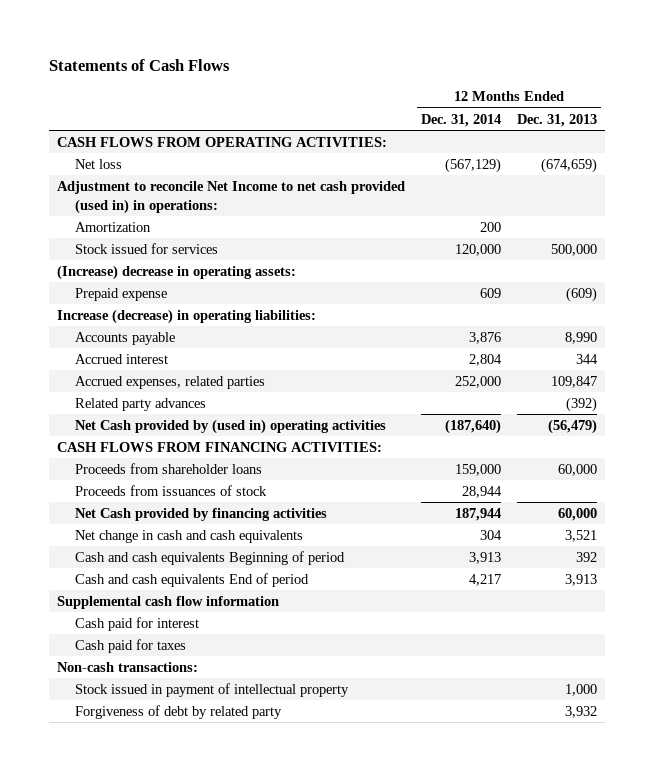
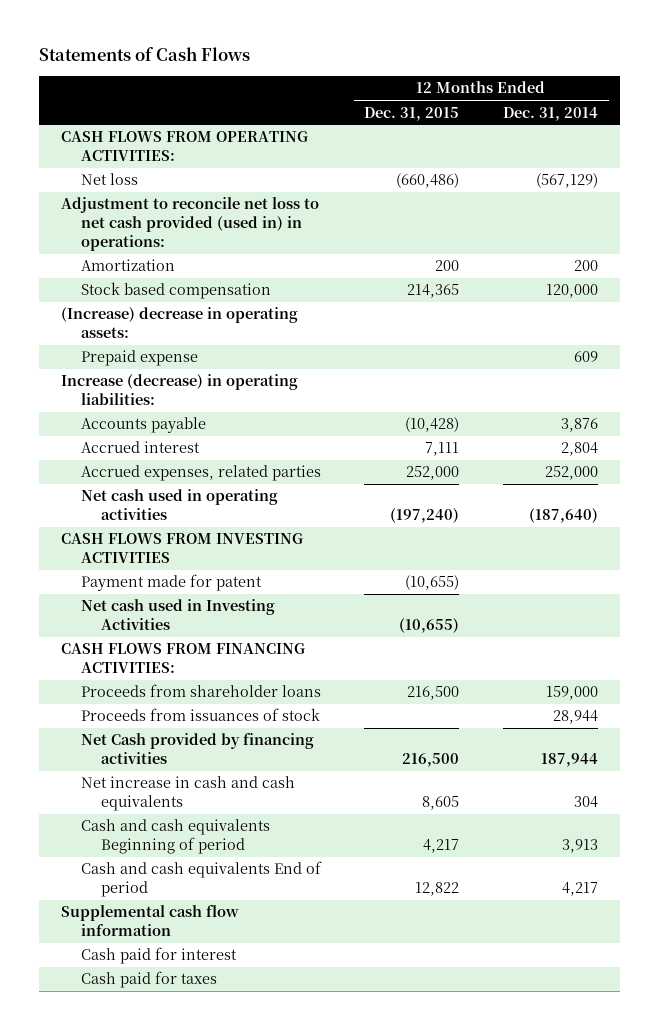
[516,113,597,127] Dec. 31, 2013 -> none
none -> [364,106,460,121] Dec. 31, 2015
[56,180,405,214] Adjustment to reconcile Net Income to net cash provided (used in) in operations: -> [60,197,319,251] Adjustment to reconcile net loss to net cash provided (used in) in operations:
[74,242,218,254] Stock issued for services -> none
none -> [80,282,271,300] Stock based compensation
[74,397,206,411] Related party advances -> none
[74,418,386,434] Net Cash provided by (used in) operating activities -> [80,489,278,521] Net cash used in operating activities
none -> [60,533,303,564] CASH FLOWS FROM INVESTING ACTIVITIES
none -> [80,574,262,592] Payment made for patent
none -> [80,599,275,631] Net cash used in Investing Activities
[74,529,303,543] Net change in cash and cash equivalents -> [80,776,295,812] Net increase in cash and cash equivalents
[56,661,198,672] Non-cash transactions: -> none
[74,682,349,697] Stock issued in payment of intellectual property -> none
[74,704,282,719] Forgiveness of debt by related party -> none

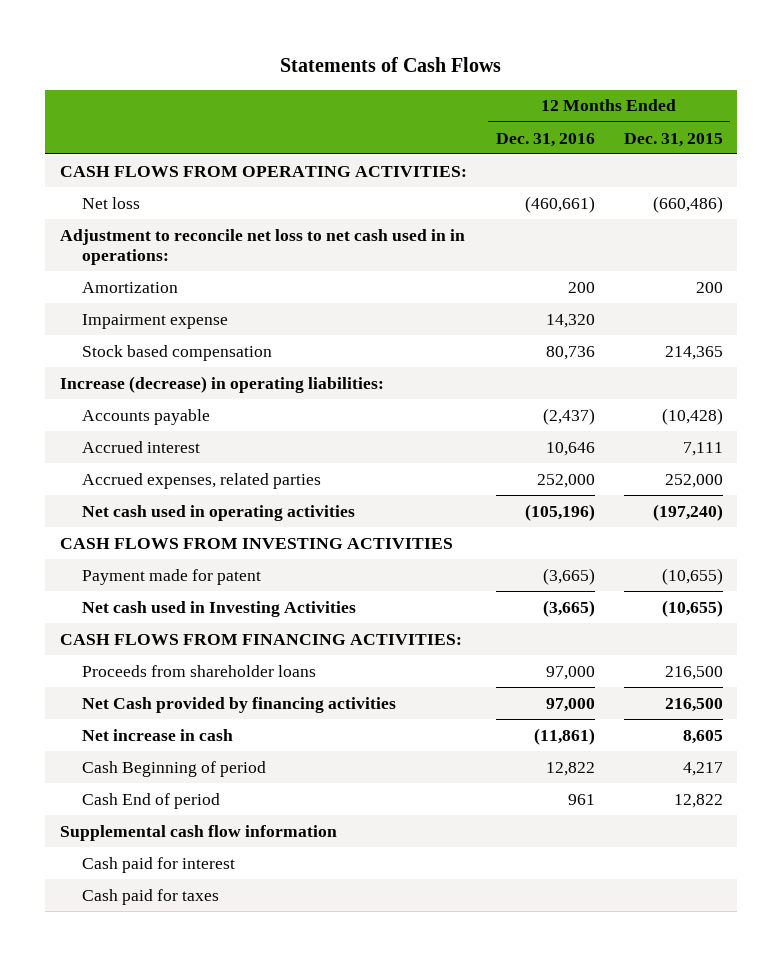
[502,106,598,121] Dec. 31, 2014 -> none
none -> [495,132,595,147] Dec. 31, 2016
[60,197,319,251] Adjustment to reconcile net loss to net cash provided (used in) in operations: -> [59,228,465,265] Adjustment to reconcile net loss to net cash used in in operations:
none -> [81,313,228,329] Impairment expense
[60,307,298,339] (Increase) decrease in operating assets: -> none
[80,350,198,367] Prepaid expense -> none
[80,708,320,722] Proceeds from issuances of stock -> none
[80,776,295,812] Net increase in cash and cash equivalents -> [81,728,233,741] Net increase in cash
[80,819,270,855] Cash and cash equivalents Beginning of period -> [81,760,266,777] Cash Beginning of period
[80,861,322,898] Cash and cash equivalents End of period -> [81,792,220,809] Cash End of period

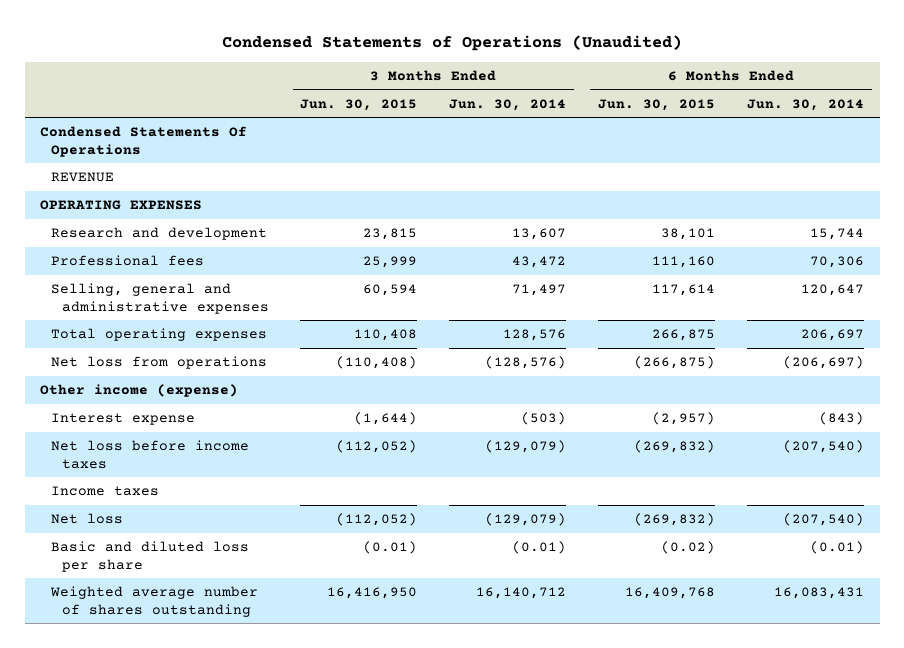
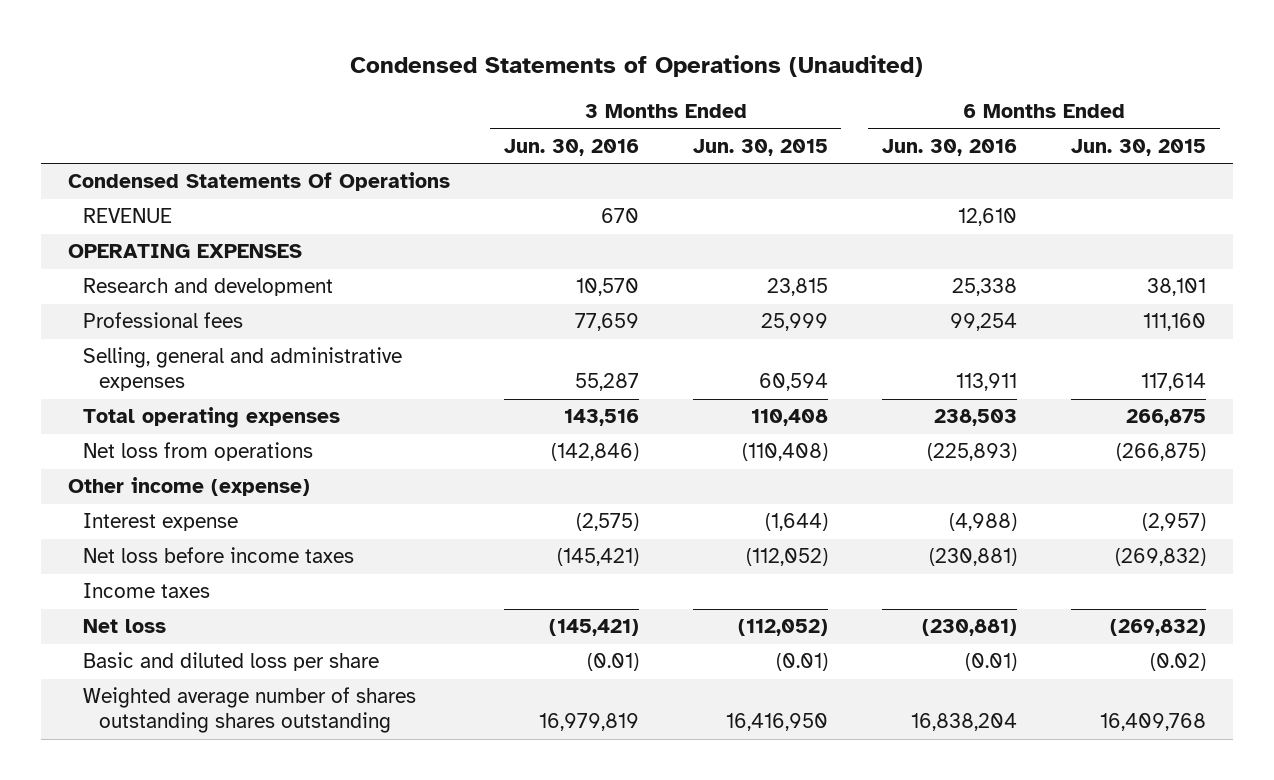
[449,98,567,111] Jun. 30, 2014 -> none
[746,98,864,111] Jun. 30, 2014 -> none
none -> [503,138,639,156] Jun. 30, 2016
none -> [882,138,1018,156] Jun. 30, 2016
[50,586,259,617] Weighted average number of shares outstanding -> [83,687,417,734] Weighted average number of shares outstanding shares outstanding

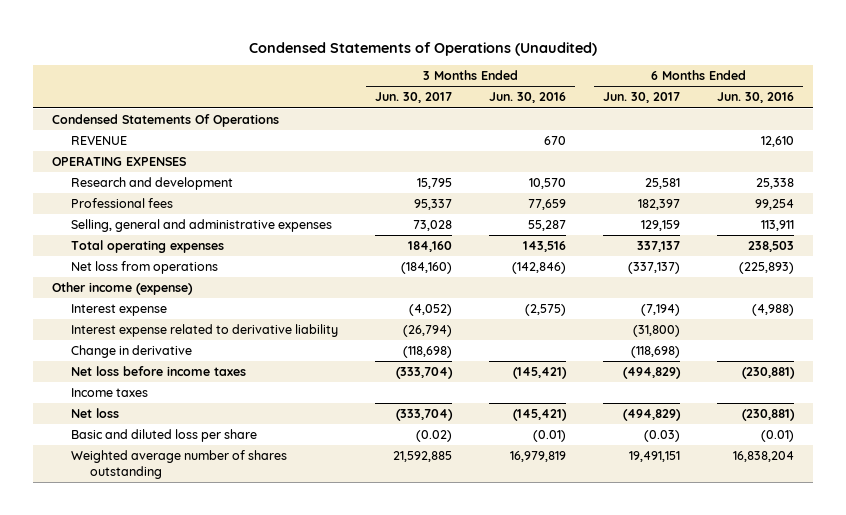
[692,138,828,156] Jun. 30, 2015 -> none
[1071,138,1207,156] Jun. 30, 2015 -> none
none -> [375,92,453,104] Jun. 30, 2017
none -> [603,92,681,104] Jun. 30, 2017
none -> [71,324,339,338] Interest expense related to derivative liability
none -> [71,345,193,359] Change in derivative
[83,687,417,734] Weighted average number of shares outstanding shares outstanding -> [71,450,288,479] Weighted average number of shares outstanding

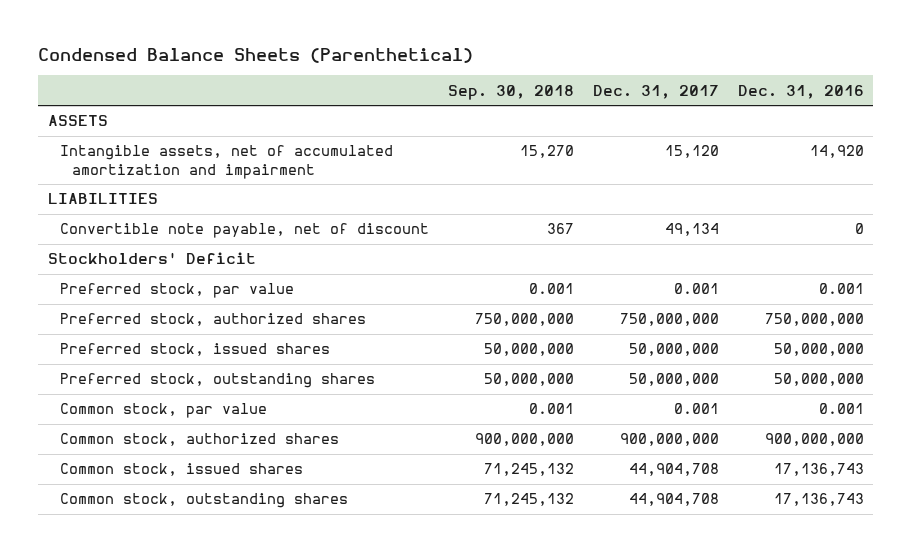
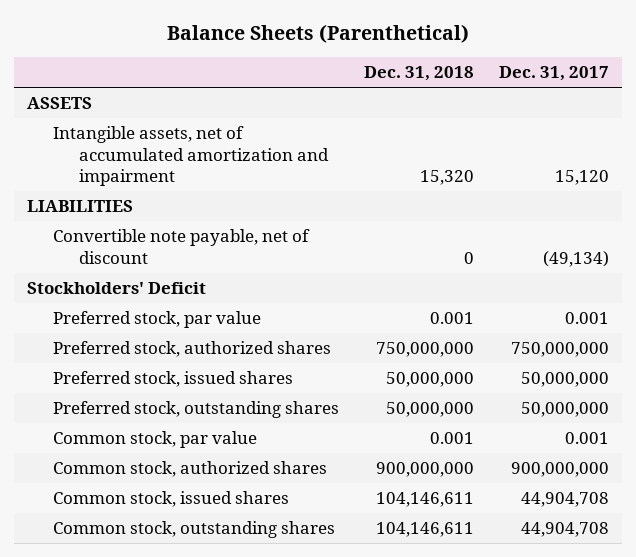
[38,47,474,63] Condensed Balance Sheets (Parenthetical) -> [166,24,469,44] Balance Sheets (Parenthetical)
[447,84,574,100] Sep. 30, 2018 -> none
[737,84,864,99] Dec. 31, 2016 -> none
none -> [363,66,474,82] Dec. 31, 2018
[664,223,719,237] 49,134 -> [543,250,610,267] (49,134)

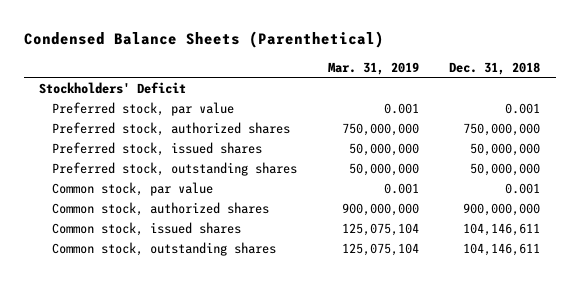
[166,24,469,44] Balance Sheets (Parenthetical) -> [23,31,384,49] Condensed Balance Sheets (Parenthetical)
[499,66,610,82] Dec. 31, 2017 -> none
none -> [327,62,419,76] Mar. 31, 2019
[26,97,92,110] ASSETS -> none
[52,126,329,186] Intangible assets, net of accumulated amortization and impairment -> none
[26,200,133,213] LIABILITIES -> none
[52,229,310,264] Convertible note payable, net of discount -> none

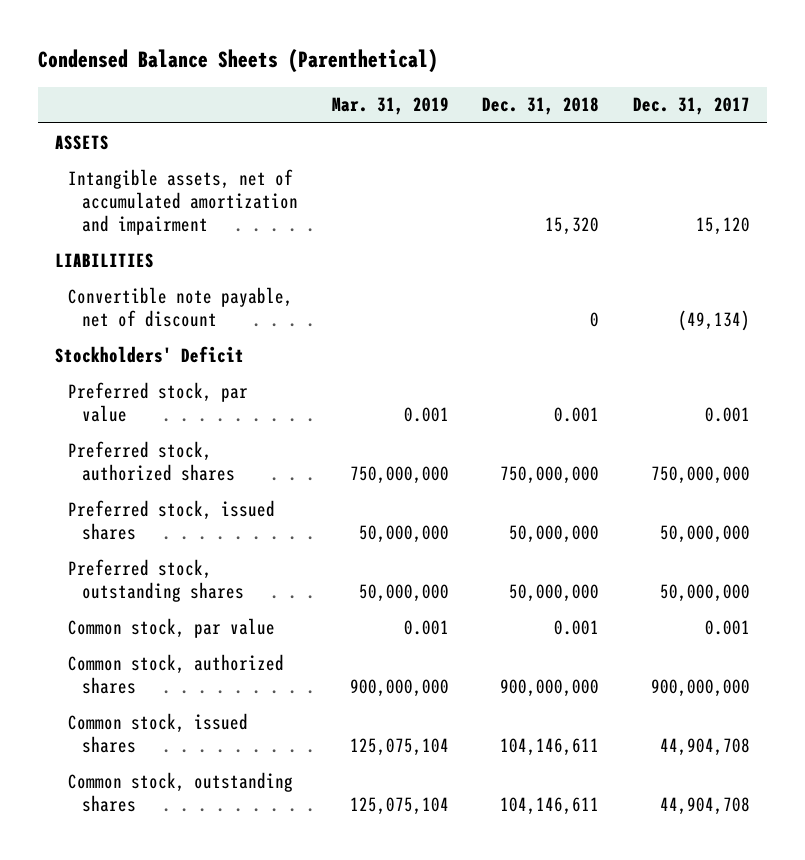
none -> [633,97,751,116] Dec. 31, 2017
none -> [54,134,109,150] ASSETS
none -> [68,168,298,235] Intangible assets, net of accumulated amortization and impairment
none -> [54,252,154,268] LIABILITIES
none -> [68,286,294,327] Convertible note payable, net of discount

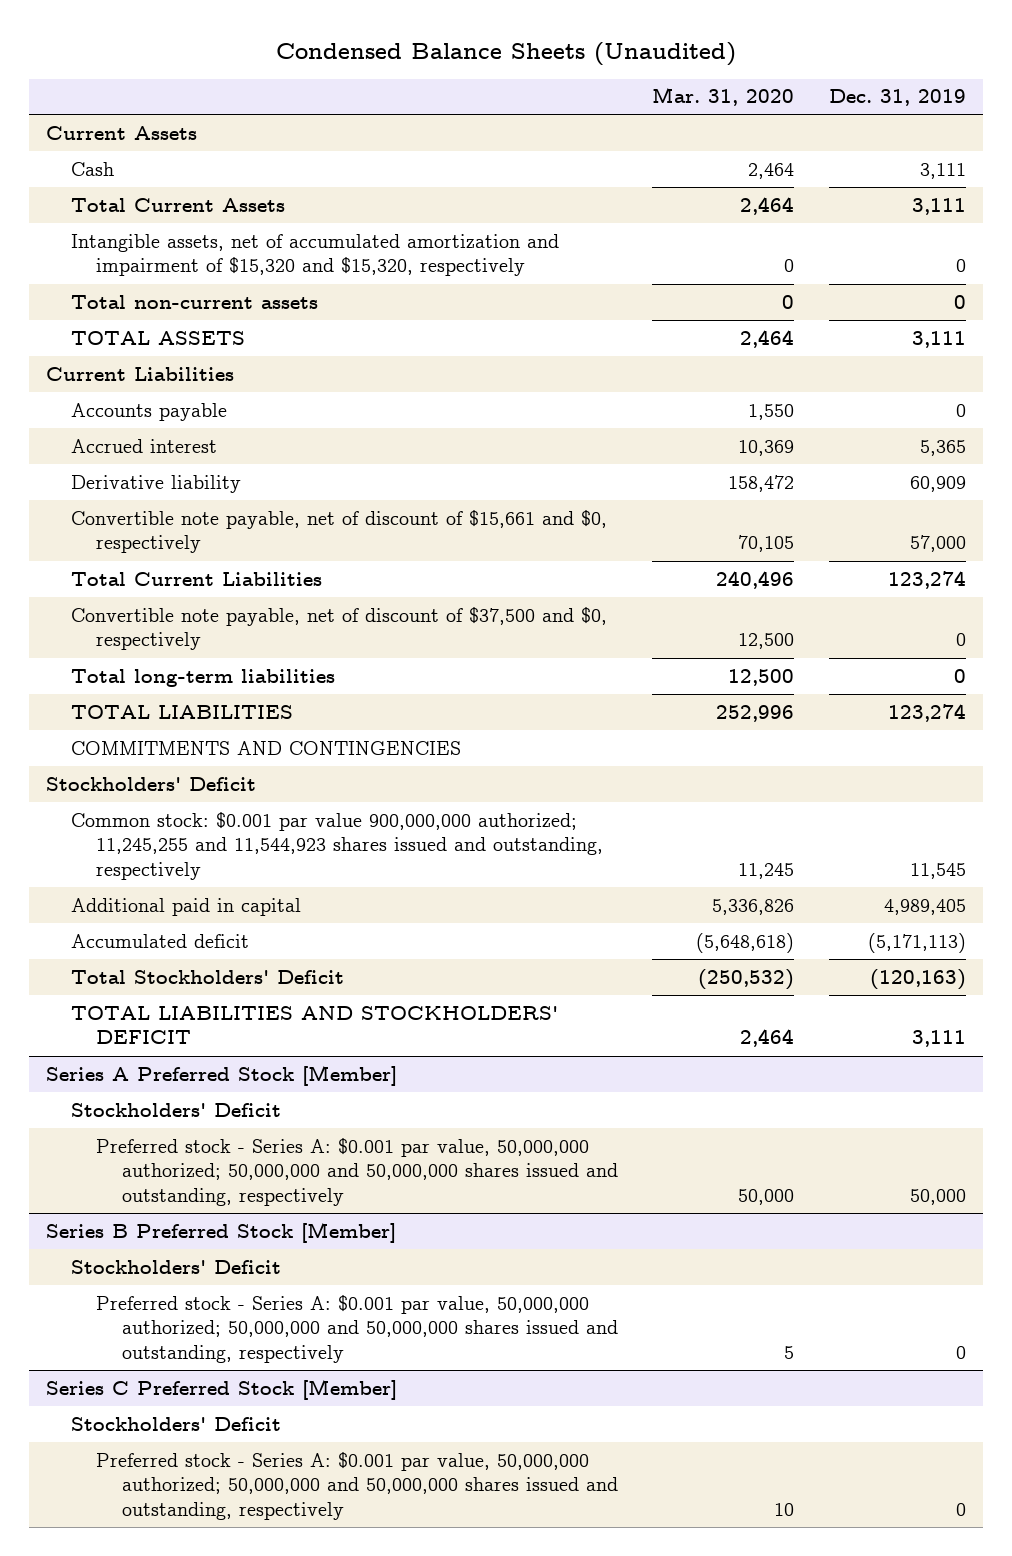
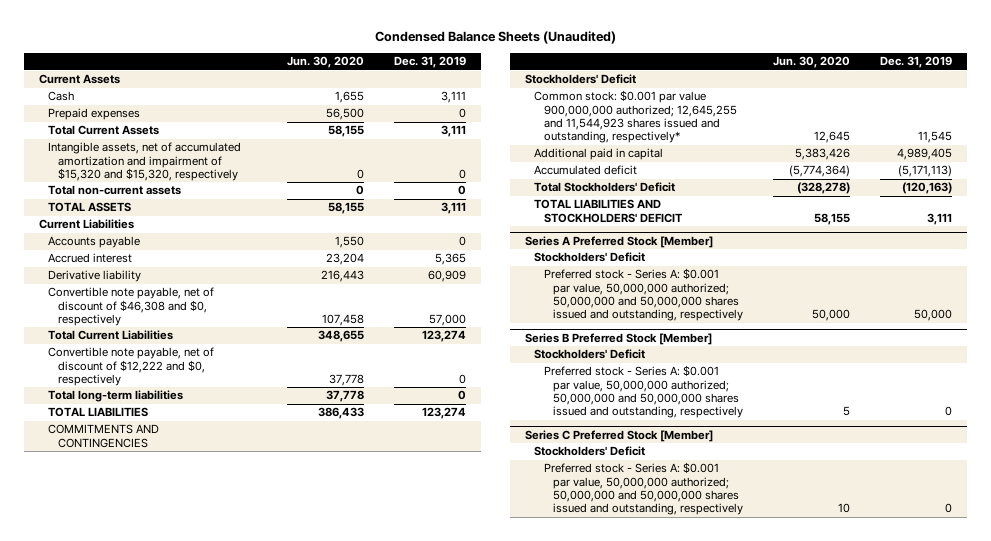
[652,87,795,107] Mar. 31, 2020 -> none
none -> [287,56,365,69] Jun. 30, 2020
none -> [48,108,141,121] Prepaid expenses
[71,509,608,554] Convertible note payable, net of discount of $15,661 and $0, respectively -> [48,287,215,327] Convertible note payable, net of discount of $46,308 and $0, respectively
[71,606,608,651] Convertible note payable, net of discount of $37,500 and $0, respectively -> [48,347,215,387] Convertible note payable, net of discount of $12,222 and $0, respectively
[71,811,604,881] Common stock: $0.001 par value 900,000,000 authorized; 11,245,255 and 11,544,923 shares issued and outstanding, respectively -> [534,90,737,144] Common stock: $0.001 par value 900,000,000 authorized; 12,645,255 and 11,544,923 shares issued and outstanding, respectively*

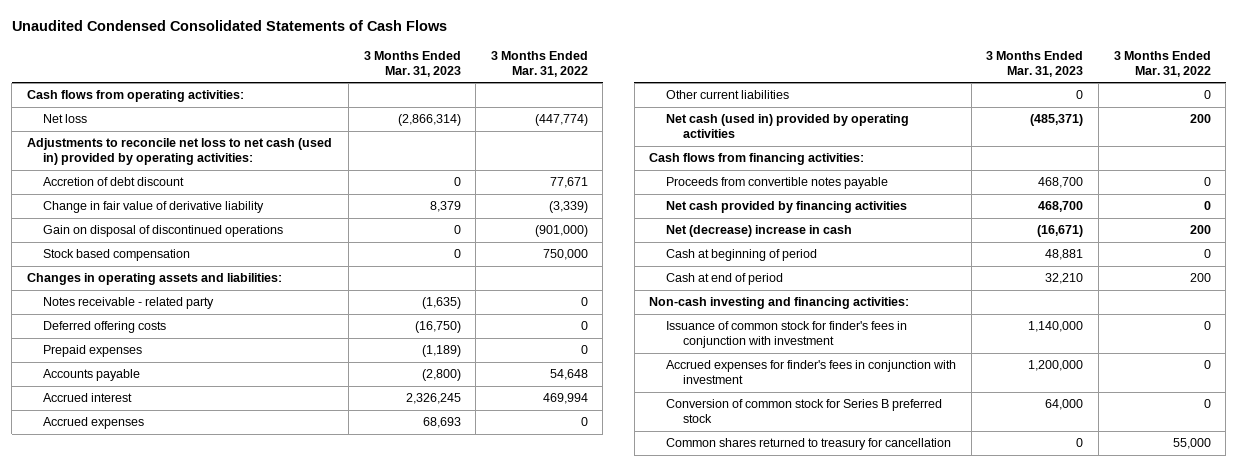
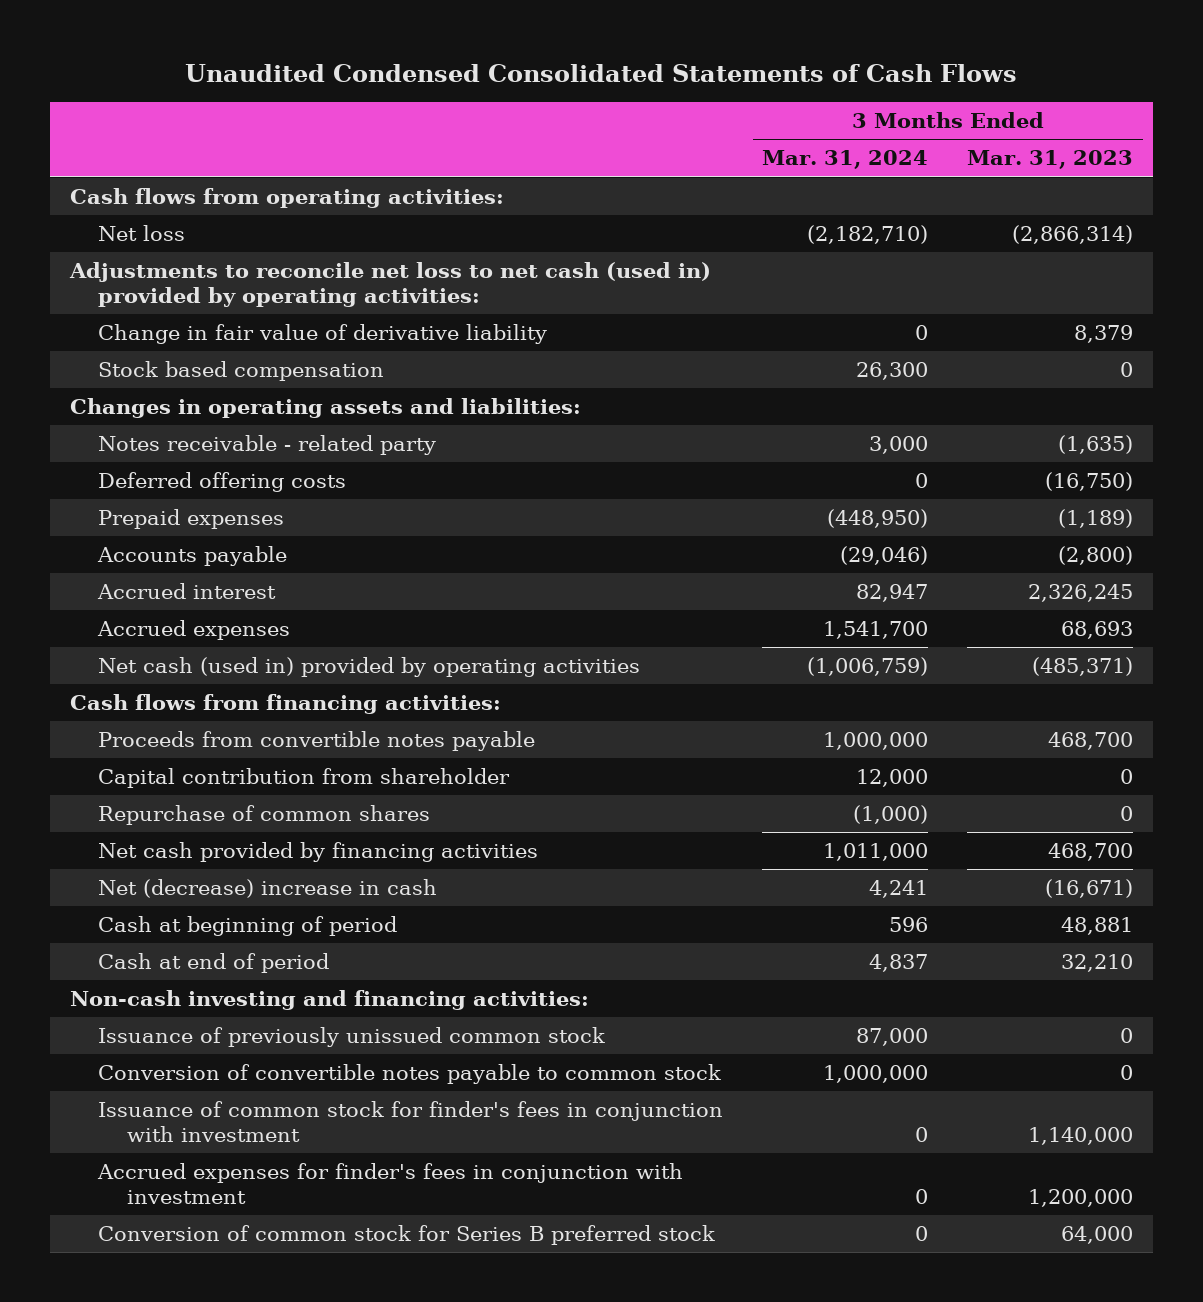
[490,50,588,77] 3 Months Ended Mar. 31, 2022 -> none
none -> [762,150,929,170] Mar. 31, 2024
[43,177,185,187] Accretion of debt discount -> none
[43,225,284,238] Gain on disposal of discontinued operations -> none
[666,90,790,100] Other current liabilities -> none
none -> [98,768,511,789] Capital contribution from shareholder
none -> [98,805,431,826] Repurchase of common shares
none -> [98,1027,606,1048] Issuance of previously unissued common stock
none -> [98,1064,722,1085] Conversion of convertible notes payable to common stock
[666,438,952,451] Common shares returned to treasury for cancellation -> none

